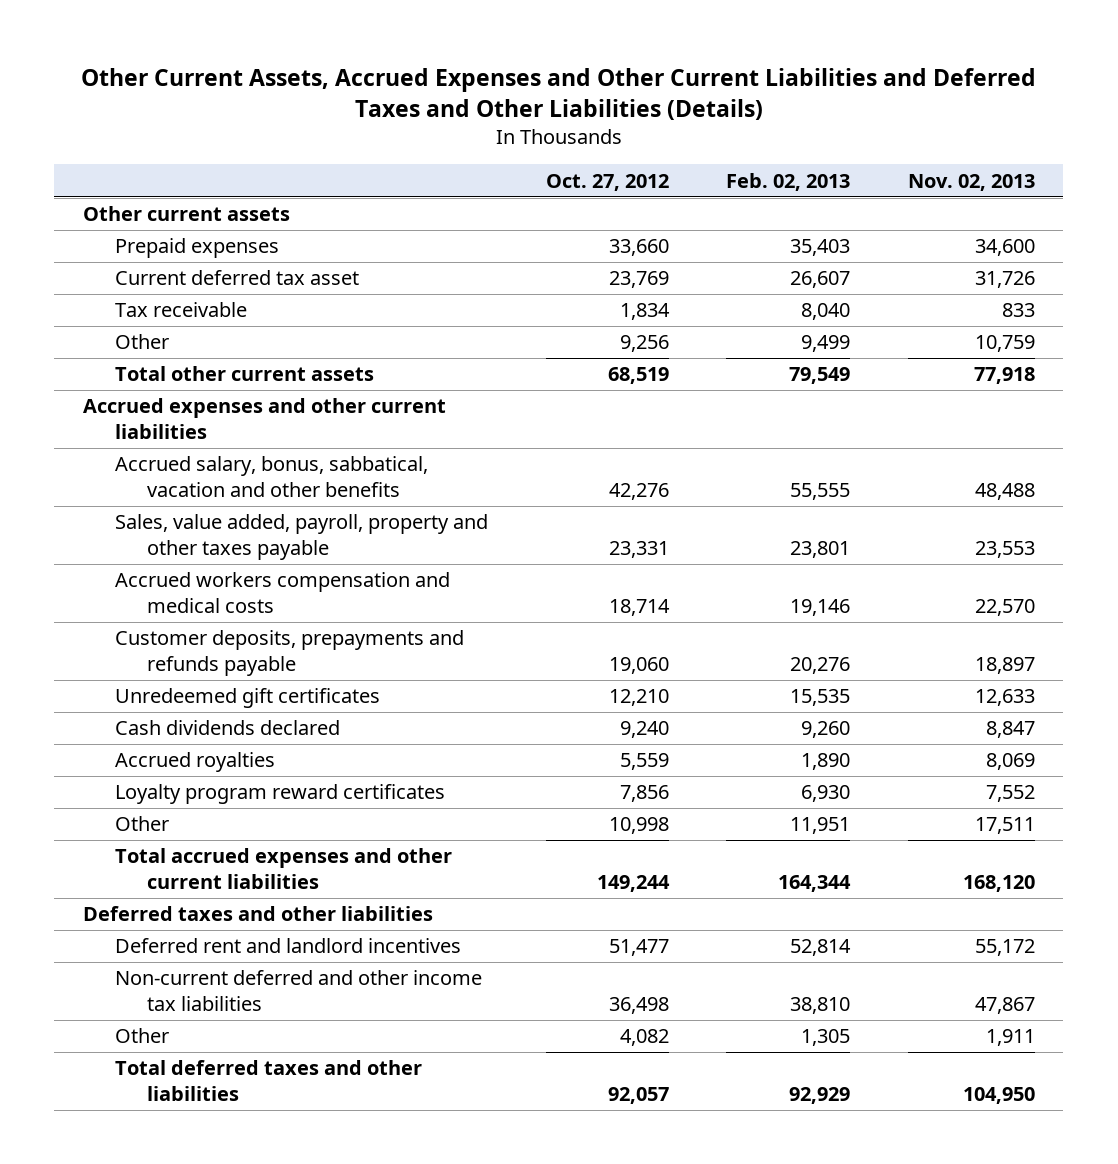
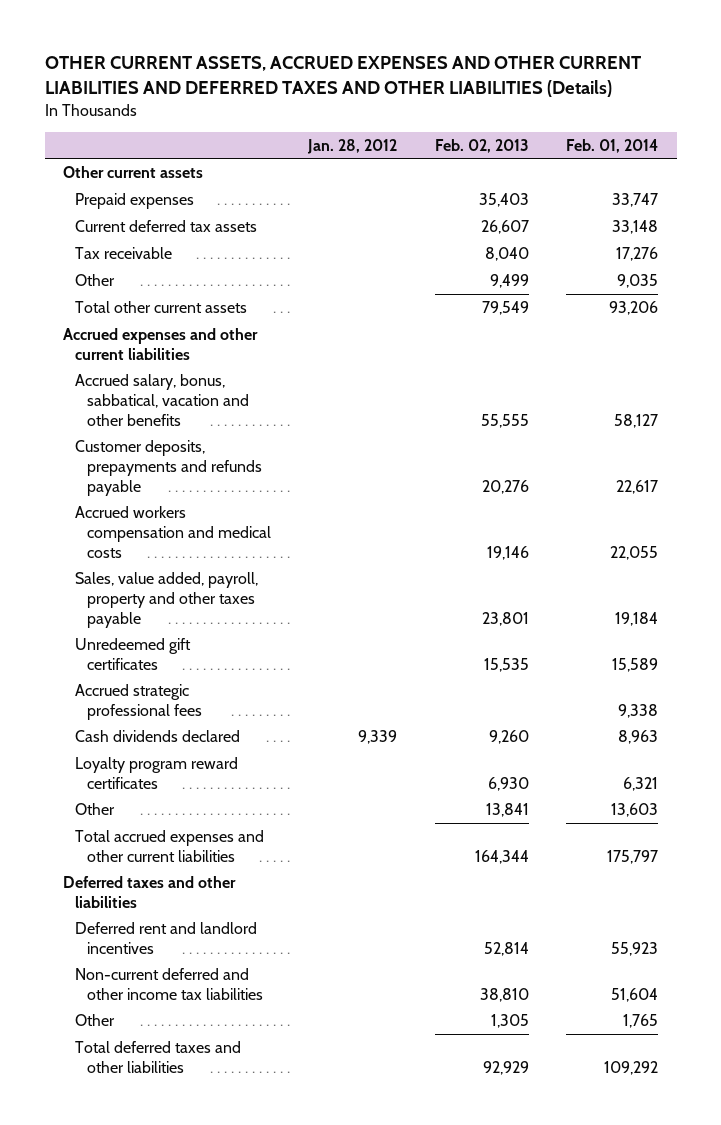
[80,67,1036,120] Other Current Assets, Accrued Expenses and Other Current Liabilities and Deferred Taxes and Other Liabilities (Details) -> [44,56,641,98] OTHER CURRENT ASSETS, ACCRUED EXPENSES AND OTHER CURRENT LIABILITIES AND DEFERRED TAXES AND OTHER LIABILITIES (Details)
[545,173,669,191] Oct. 27, 2012 -> none
[907,173,1035,191] Nov. 02, 2013 -> none
none -> [307,138,398,154] Jan. 28, 2012
none -> [565,138,658,153] Feb. 01, 2014
[114,270,359,286] Current deferred tax asset -> [75,219,258,232] Current deferred tax assets
[114,572,450,614] Accrued workers compensation and medical costs -> [75,505,272,558] Accrued workers compensation and medical costs
[114,514,488,561] Sales, value added, payroll, property and other taxes payable -> [75,571,259,628] Sales, value added, payroll, property and other taxes payable
none -> [75,683,203,720] Accrued strategic professional fees
[114,752,275,773] Accrued royalties -> none
[790,817,851,835] 11,951 -> [485,802,529,817] 13,841

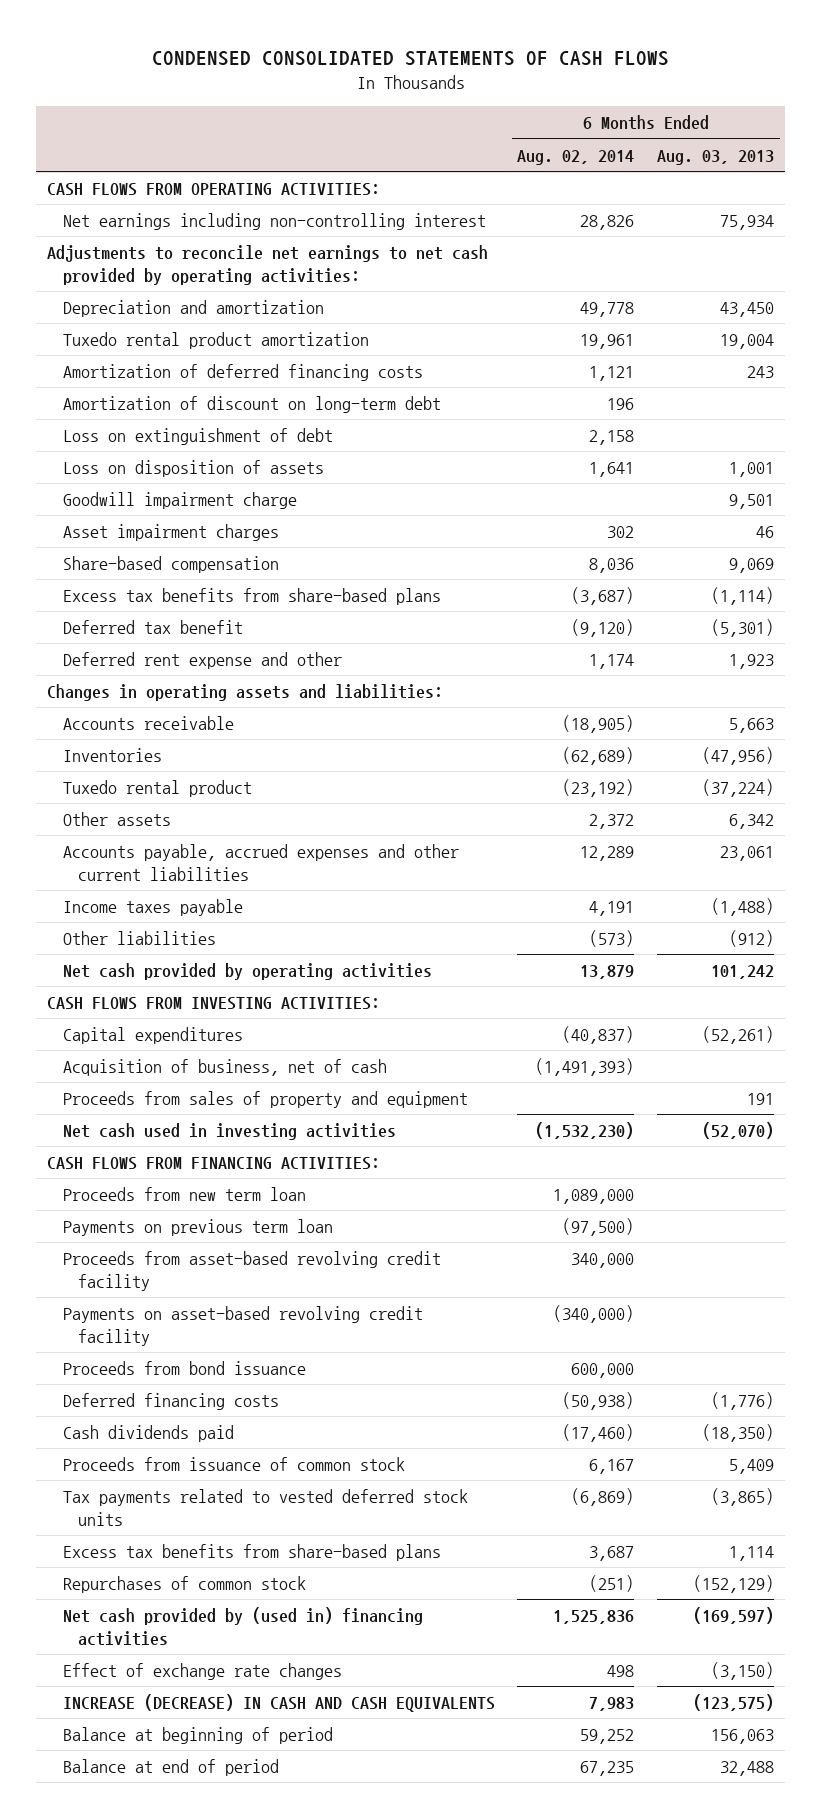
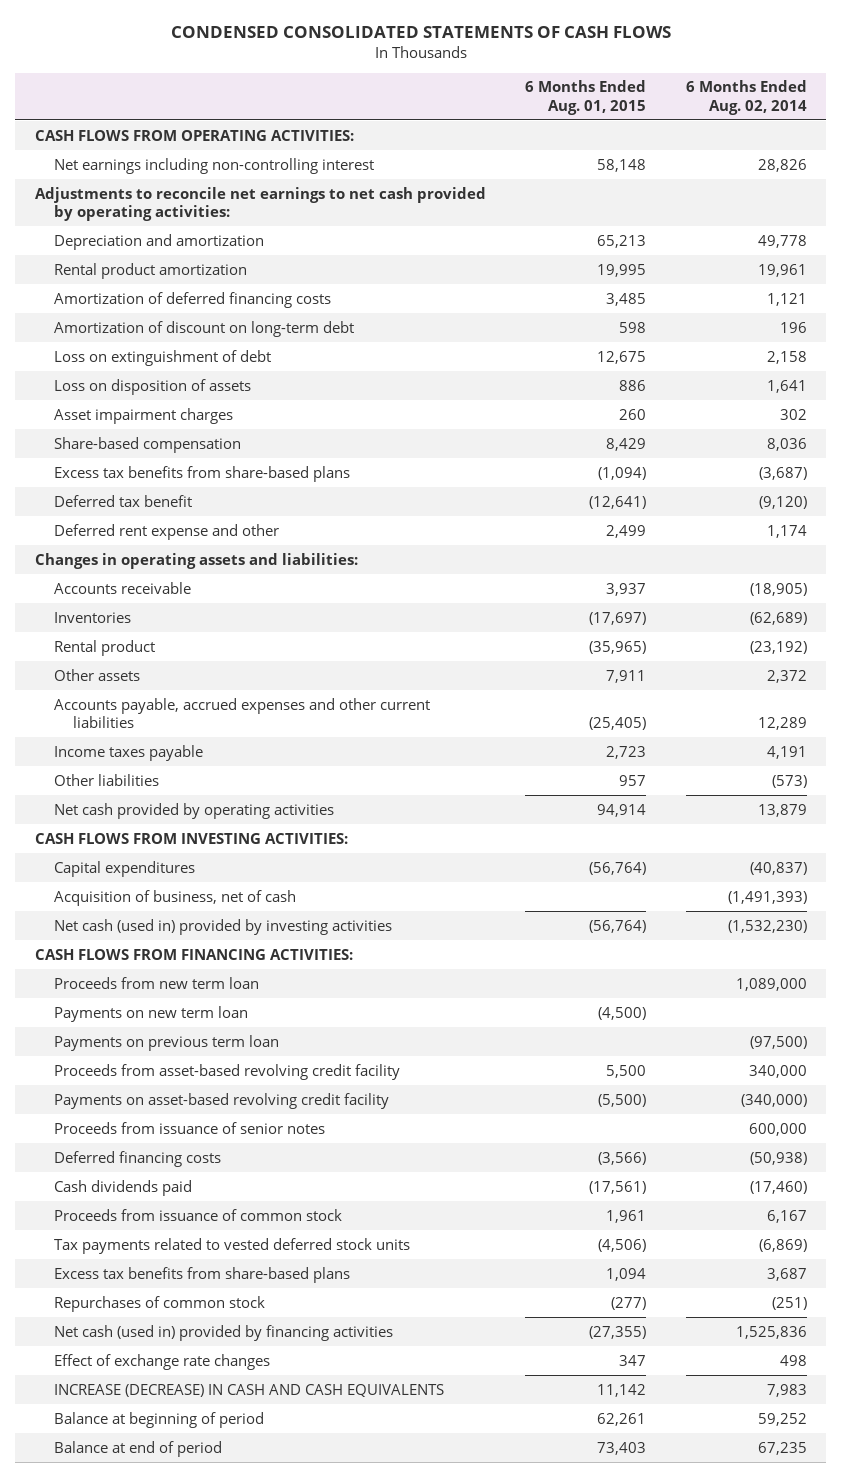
[656,149,774,165] Aug. 03, 2013 -> none
none -> [525,80,647,115] 6 Months Ended Aug. 01, 2015
[62,331,369,349] Tuxedo rental product amortization -> [53,262,247,279] Rental product amortization
[62,491,297,509] Goodwill impairment charge -> none
[62,779,252,797] Tuxedo rental product -> [53,639,155,656] Rental product
[62,1090,468,1108] Proceeds from sales of property and equipment -> none
[62,1122,396,1140] Net cash used in investing activities -> [53,918,392,935] Net cash (used in) provided by investing activities
none -> [53,1005,248,1022] Payments on new term loan
[62,1360,306,1375] Proceeds from bond issuance -> [53,1121,325,1134] Proceeds from issuance of senior notes
[62,1606,423,1647] Net cash provided by (used in) financing activities -> [53,1324,393,1341] Net cash (used in) provided by financing activities

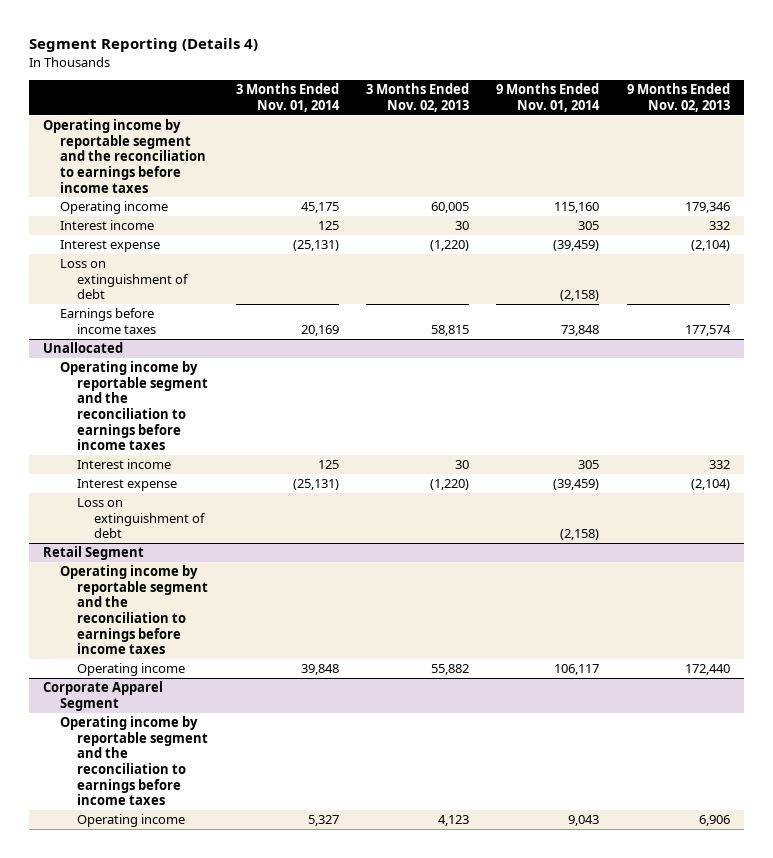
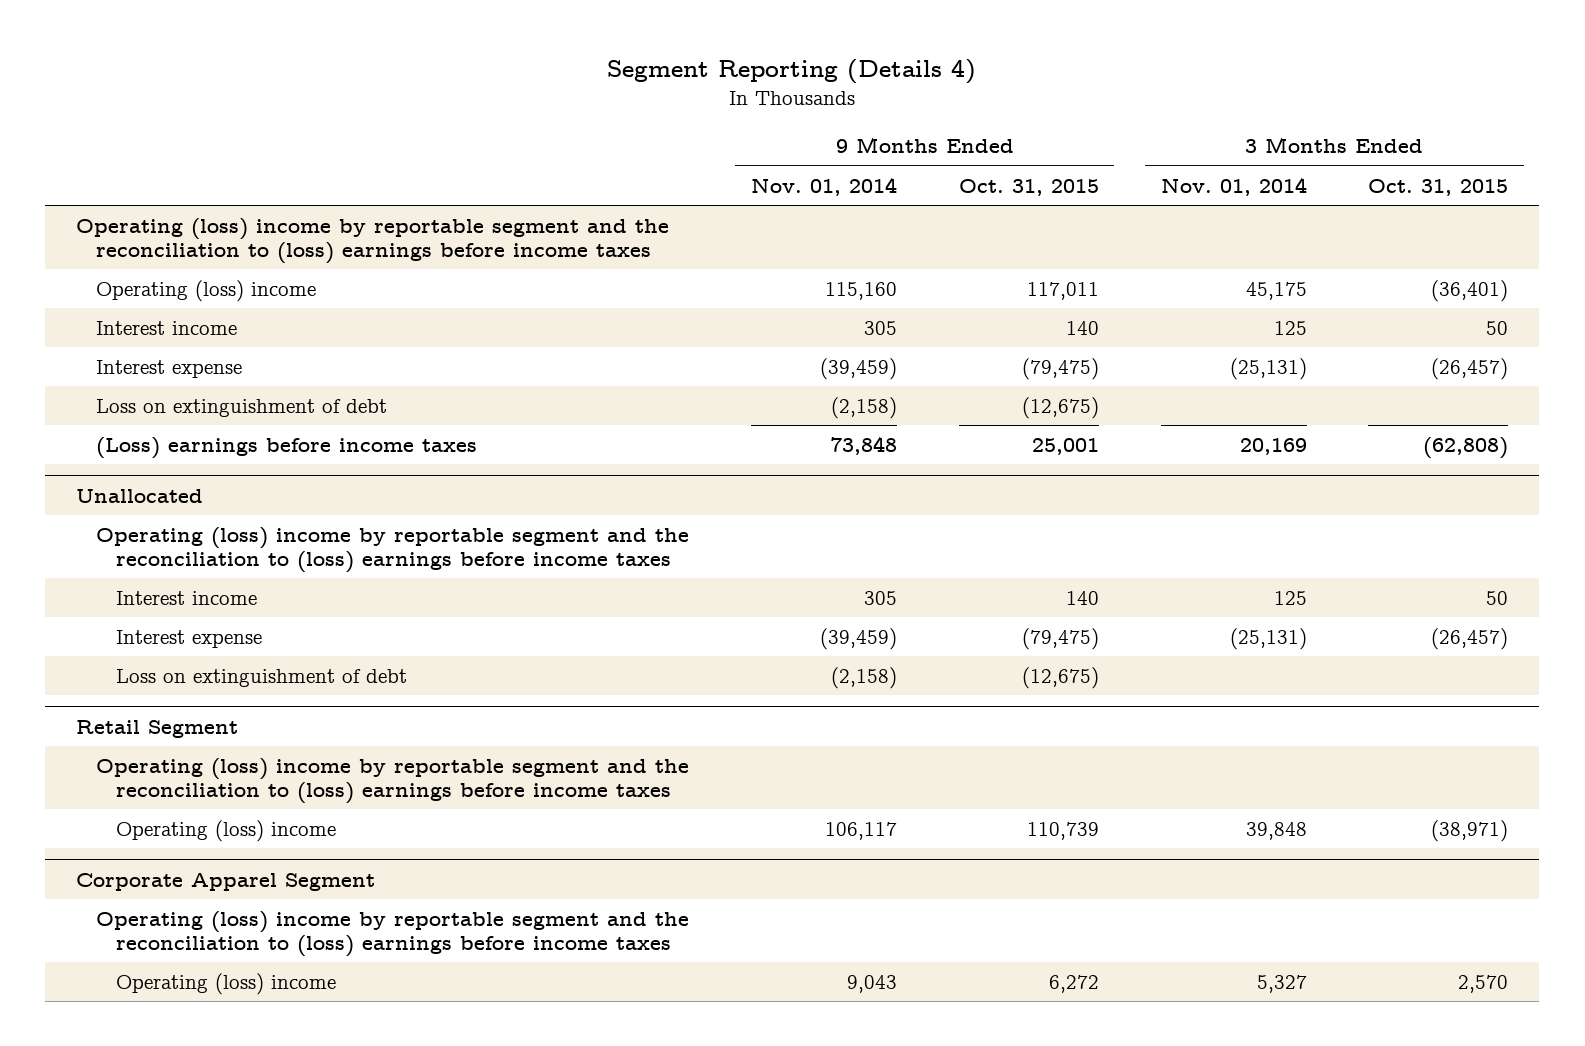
[365,83,469,112] 3 Months Ended Nov. 02, 2013 -> none
[626,83,730,112] 9 Months Ended Nov. 02, 2013 -> none
none -> [958,178,1099,196] Oct. 31, 2015
none -> [1368,178,1509,196] Oct. 31, 2015
[42,119,206,193] Operating income by reportable segment and the reconciliation to earnings before income taxes -> [76,217,670,264] Operating (loss) income by reportable segment and the reconciliation to (loss) earnings before income taxes
[59,201,168,215] Operating income -> [96,279,317,302] Operating (loss) income
[59,308,157,334] Earnings before income taxes -> [96,436,478,459] (Loss) earnings before income taxes
[59,361,209,451] Operating income by reportable segment and the reconciliation to earnings before income taxes -> [96,526,690,573] Operating (loss) income by reportable segment and the reconciliation to (loss) earnings before income taxes
[59,565,209,655] Operating income by reportable segment and the reconciliation to earnings before income taxes -> [96,757,690,804] Operating (loss) income by reportable segment and the reconciliation to (loss) earnings before income taxes
[77,663,186,677] Operating income -> [115,819,336,842] Operating (loss) income
[59,716,209,806] Operating income by reportable segment and the reconciliation to earnings before income taxes -> [96,910,690,957] Operating (loss) income by reportable segment and the reconciliation to (loss) earnings before income taxes
[77,814,186,828] Operating income -> [115,972,336,995] Operating (loss) income

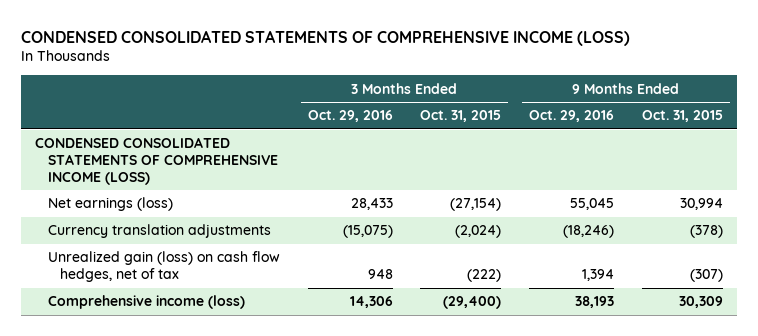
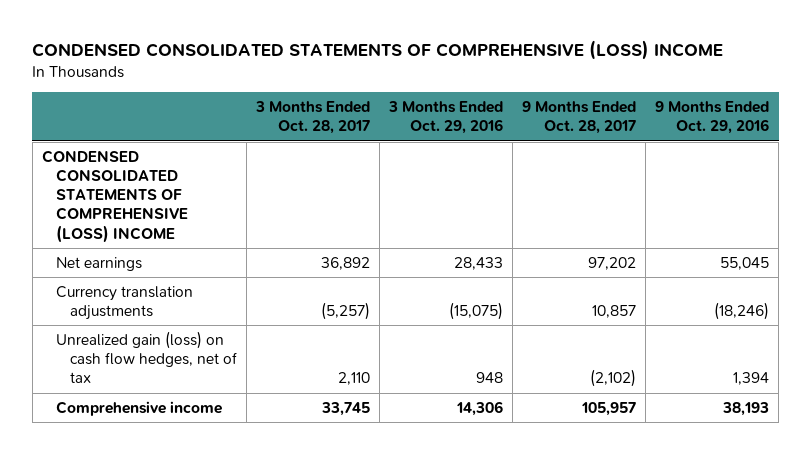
[21,29,631,46] CONDENSED CONSOLIDATED STATEMENTS OF COMPREHENSIVE INCOME (LOSS) -> [32,40,724,61] CONDENSED CONSOLIDATED STATEMENTS OF COMPREHENSIVE (LOSS) INCOME
[420,110,502,123] Oct. 31, 2015 -> none
[641,110,723,123] Oct. 31, 2015 -> none
none -> [254,101,370,135] 3 Months Ended Oct. 28, 2017
none -> [521,101,636,135] 9 Months Ended Oct. 28, 2017
[35,137,278,185] CONDENSED CONSOLIDATED STATEMENTS OF COMPREHENSIVE INCOME (LOSS) -> [41,149,188,243] CONDENSED CONSOLIDATED STATEMENTS OF COMPREHENSIVE (LOSS) INCOME
[47,197,173,212] Net earnings (loss) -> [55,256,142,271] Net earnings
[47,295,245,310] Comprehensive income (loss) -> [55,400,222,416] Comprehensive income

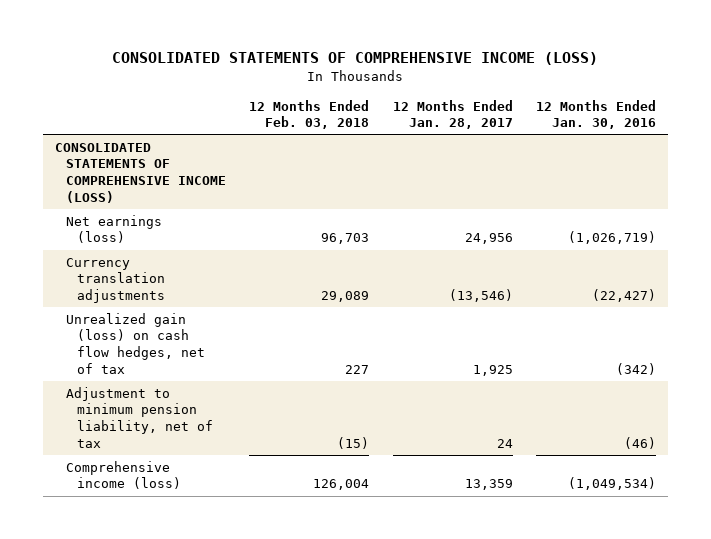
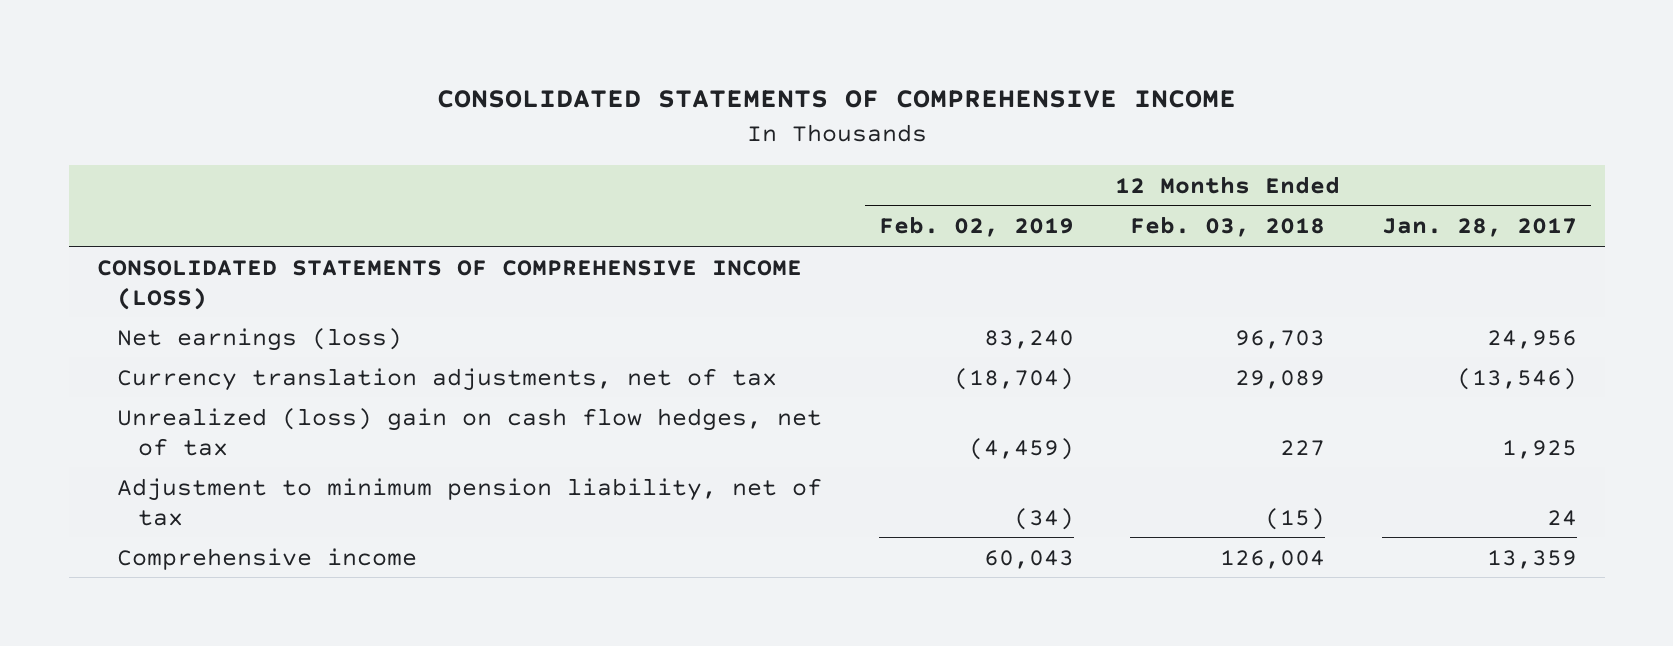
[112,52,599,66] CONSOLIDATED STATEMENTS OF COMPREHENSIVE INCOME (LOSS) -> [436,90,1236,109] CONSOLIDATED STATEMENTS OF COMPREHENSIVE INCOME
[536,99,657,130] 12 Months Ended Jan. 30, 2016 -> none
none -> [878,216,1074,238] Feb. 02, 2019
[65,257,165,304] Currency translation adjustments -> [117,367,778,391] Currency translation adjustments, net of tax
[65,312,205,374] Unrealized gain (loss) on cash flow hedges, net of tax -> [117,407,823,456] Unrealized (loss) gain on cash flow hedges, net of tax
[65,460,181,490] Comprehensive income (loss) -> [117,547,418,570] Comprehensive income

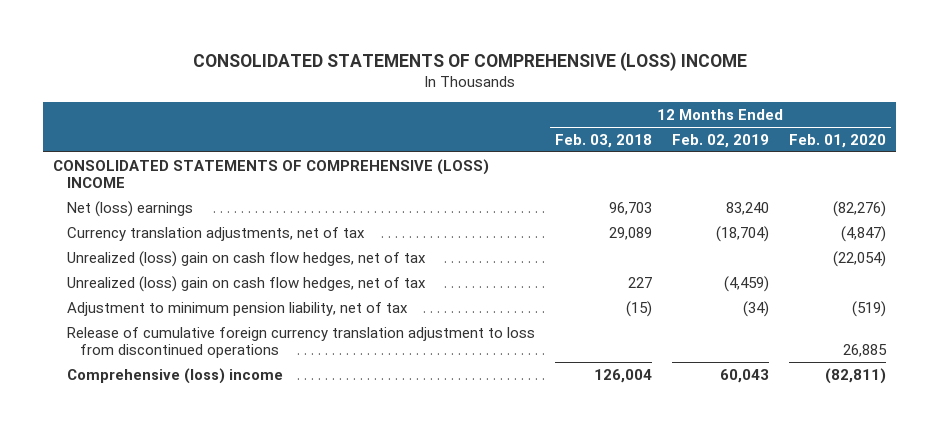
[436,90,1236,109] CONSOLIDATED STATEMENTS OF COMPREHENSIVE INCOME -> [192,51,747,71] CONSOLIDATED STATEMENTS OF COMPREHENSIVE (LOSS) INCOME
[1381,218,1577,238] Jan. 28, 2017 -> none
none -> [789,133,887,148] Feb. 01, 2020
[96,259,802,310] CONSOLIDATED STATEMENTS OF COMPREHENSIVE INCOME (LOSS) -> [53,158,490,189] CONSOLIDATED STATEMENTS OF COMPREHENSIVE (LOSS) INCOME
[117,327,403,351] Net earnings (loss) -> [66,200,193,217] Net (loss) earnings
none -> [66,250,426,267] Unrealized (loss) gain on cash flow hedges, net of tax
none -> [66,326,535,359] Release of cumulative foreign currency translation adjustment to loss from discontinued operations
[117,547,418,570] Comprehensive income -> [66,367,283,384] Comprehensive (loss) income

